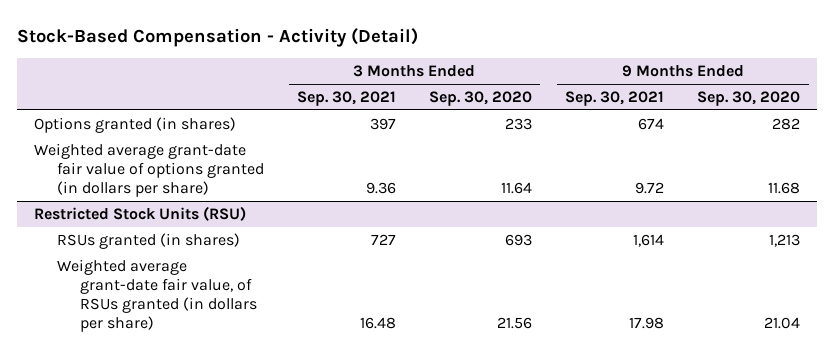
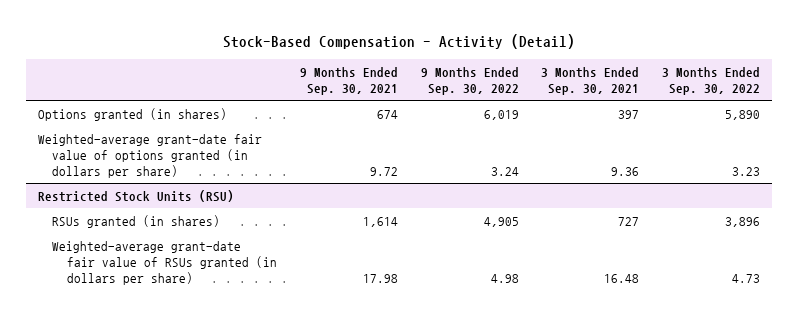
[429,91,533,107] Sep. 30, 2020 -> none
[697,91,801,107] Sep. 30, 2020 -> none
none -> [420,66,519,96] 9 Months Ended Sep. 30, 2022
none -> [662,66,761,96] 3 Months Ended Sep. 30, 2022
[33,143,264,197] Weighted average grant-date fair value of options granted (in dollars per share) -> [37,133,262,179] Weighted-average grant-date fair value of options granted (in dollars per share)
[56,259,257,332] Weighted average grant-date fair value, of RSUs granted (in dollars per share) -> [52,240,278,286] Weighted-average grant-date fair value of RSUs granted (in dollars per share)

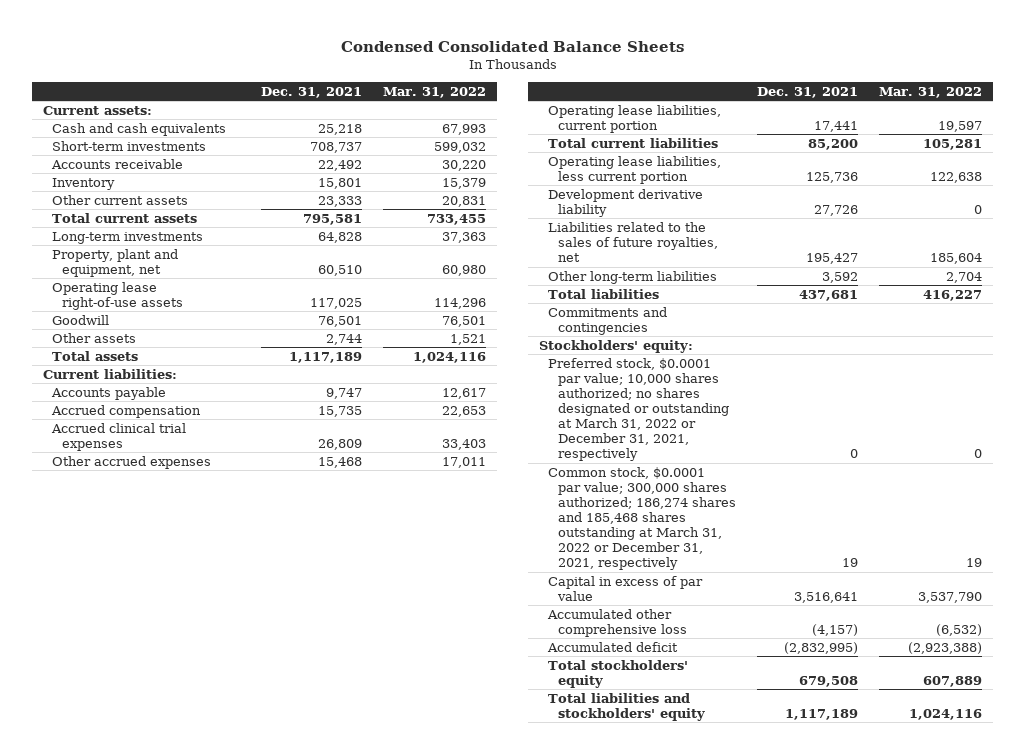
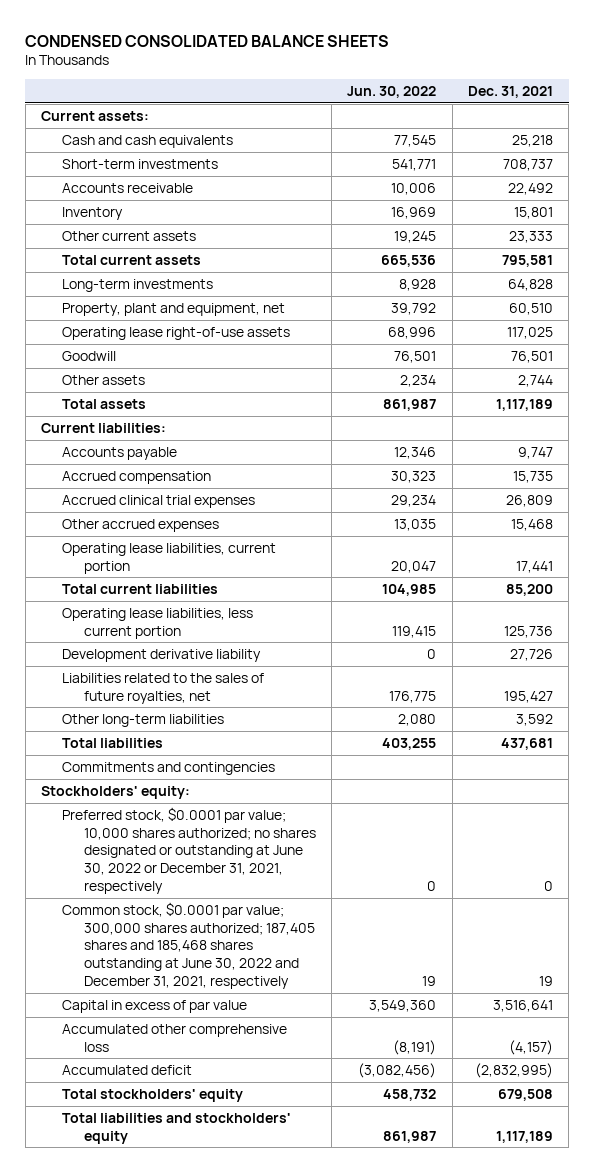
[340,41,684,53] Condensed Consolidated Balance Sheets -> [25,34,390,47] CONDENSED CONSOLIDATED BALANCE SHEETS
[383,86,487,98] Mar. 31, 2022 -> none
none -> [347,86,437,99] Jun. 30, 2022
[548,357,729,462] Preferred stock, $0.0001 par value; 10,000 shares authorized; no shares designated or outstanding at March 31, 2022 or December 31, 2021, respectively -> [62,806,316,894] Preferred stock, $0.0001 par value; 10,000 shares authorized; no shares designated or outstanding at June 30, 2022 or December 31, 2021, respectively
[548,466,736,571] Common stock, $0.0001 par value; 300,000 shares authorized; 186,274 shares and 185,468 shares outstanding at March 31, 2022 or December 31, 2021, respectively -> [62,901,315,989] Common stock, $0.0001 par value; 300,000 shares authorized; 187,405 shares and 185,468 shares outstanding at June 30, 2022 and December 31, 2021, respectively

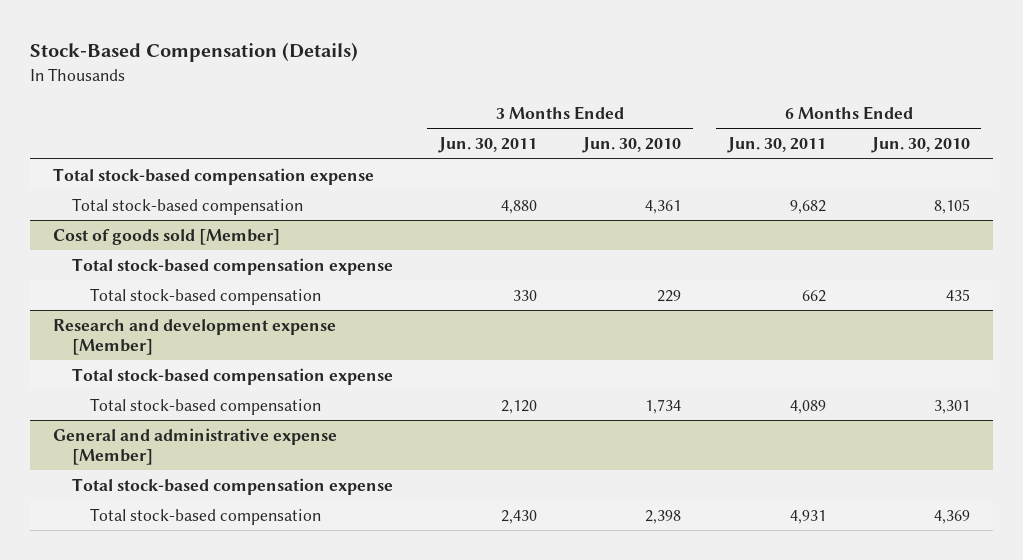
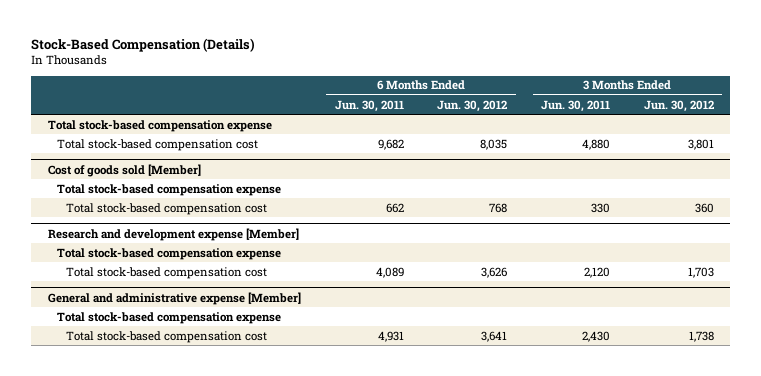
[582,137,682,154] Jun. 30, 2010 -> none
[870,137,970,154] Jun. 30, 2010 -> none
none -> [437,99,508,112] Jun. 30, 2012
none -> [643,99,714,112] Jun. 30, 2012
[71,197,303,215] Total stock-based compensation -> [56,138,258,151] Total stock-based compensation cost
[90,287,322,305] Total stock-based compensation -> [65,202,267,215] Total stock-based compensation cost
[90,397,322,415] Total stock-based compensation -> [65,266,267,279] Total stock-based compensation cost
[90,507,322,525] Total stock-based compensation -> [65,330,267,343] Total stock-based compensation cost

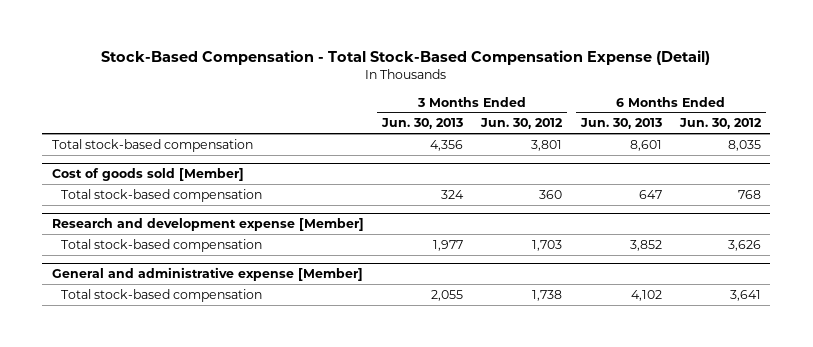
[30,37,255,52] Stock-Based Compensation (Details) -> [101,50,711,66] Stock-Based Compensation - Total Stock-Based Compensation Expense (Detail)
[334,99,404,112] Jun. 30, 2011 -> none
[540,99,610,112] Jun. 30, 2011 -> none
none -> [380,118,463,130] Jun. 30, 2013
none -> [579,118,662,130] Jun. 30, 2013
[47,119,272,132] Total stock-based compensation expense -> none
[56,138,258,151] Total stock-based compensation cost -> [51,138,253,152] Total stock-based compensation
[56,183,281,196] Total stock-based compensation expense -> none
[65,202,267,215] Total stock-based compensation cost -> [61,188,263,202] Total stock-based compensation
[56,247,281,260] Total stock-based compensation expense -> none
[65,266,267,279] Total stock-based compensation cost -> [61,238,263,252] Total stock-based compensation
[56,311,281,324] Total stock-based compensation expense -> none
[65,330,267,343] Total stock-based compensation cost -> [61,288,263,302] Total stock-based compensation

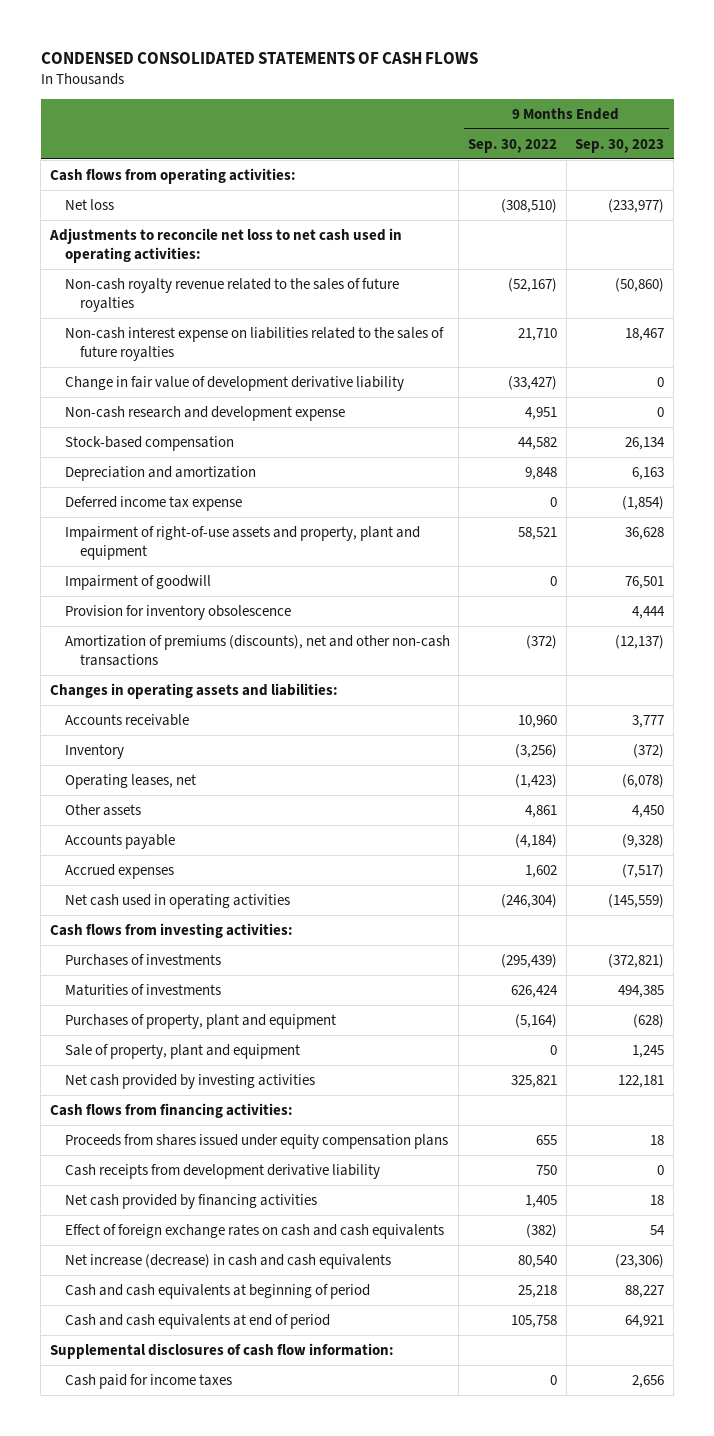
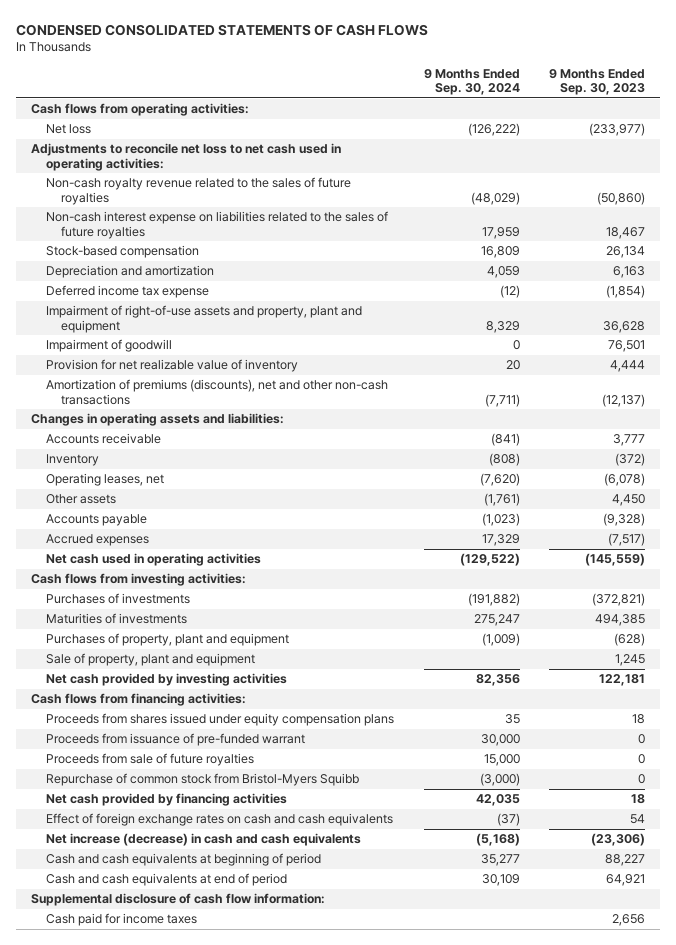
[468,138,558,153] Sep. 30, 2022 -> none
none -> [423,68,520,96] 9 Months Ended Sep. 30, 2024
[64,375,404,391] Change in fair value of development derivative liability -> none
[64,405,345,421] Non-cash research and development expense -> none
[64,604,291,620] Provision for inventory obsolescence -> [45,359,298,373] Provision for net realizable value of inventory
[64,1163,380,1179] Cash receipts from development derivative liability -> none
none -> [45,733,305,747] Proceeds from issuance of pre-funded warrant
none -> [45,753,254,767] Proceeds from sale of future royalties
none -> [45,773,359,787] Repurchase of common stock from Bristol-Myers Squibb
[49,1342,394,1359] Supplemental disclosures of cash flow information: -> [30,893,325,907] Supplemental disclosure of cash flow information:

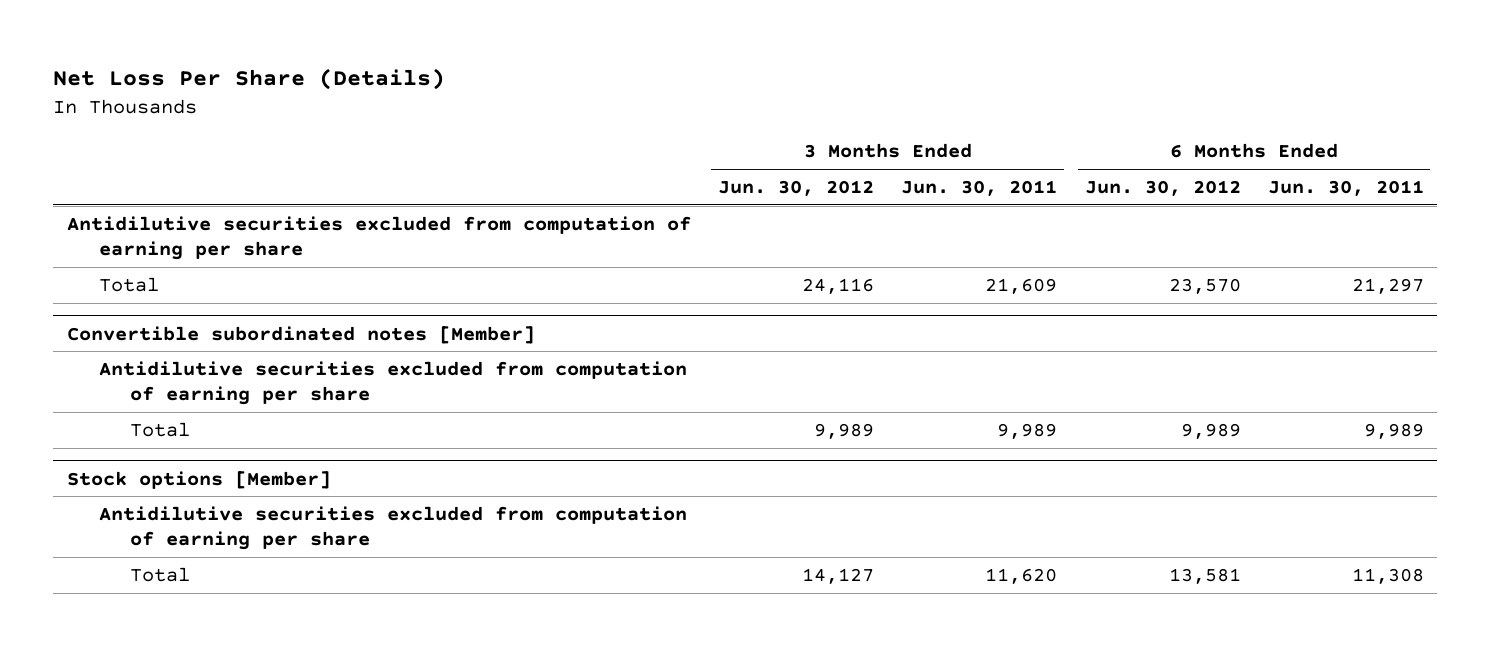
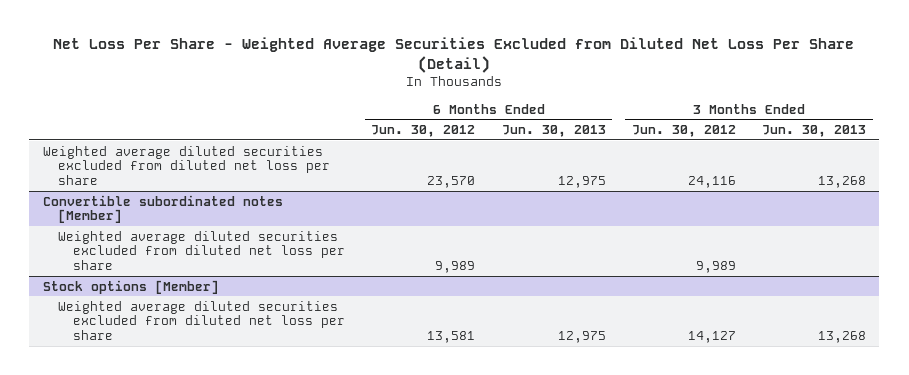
[53,68,446,91] Net Loss Per Share (Details) -> [53,37,855,74] Net Loss Per Share - Weighted Average Securities Excluded from Diluted Net Loss Per Share (Detail)
[901,179,1058,196] Jun. 30, 2011 -> none
[1267,179,1424,196] Jun. 30, 2011 -> none
none -> [501,124,606,137] Jun. 30, 2013
none -> [762,124,867,137] Jun. 30, 2013
[66,215,691,261] Antidilutive securities excluded from computation of earning per share -> none
[98,276,159,292] Total -> [42,145,330,186] Weighted average diluted securities excluded from diluted net loss per share
[98,360,687,406] Antidilutive securities excluded from computation of earning per share -> none
[130,421,191,437] Total -> [57,230,346,271] Weighted average diluted securities excluded from diluted net loss per share
[98,505,687,551] Antidilutive securities excluded from computation of earning per share -> none
[130,566,191,582] Total -> [57,300,346,341] Weighted average diluted securities excluded from diluted net loss per share

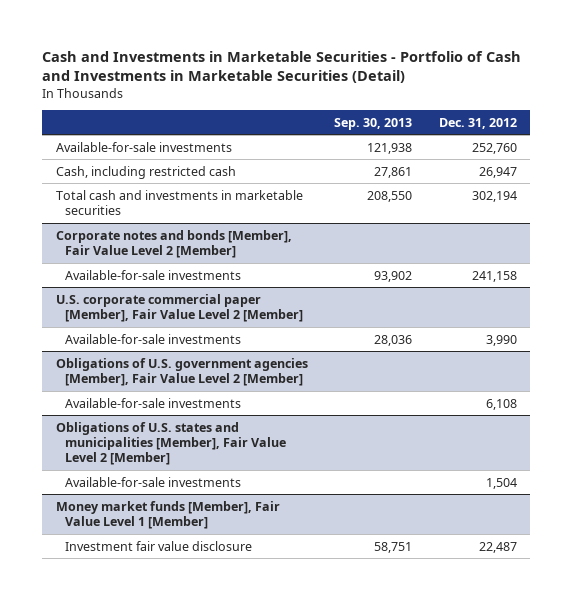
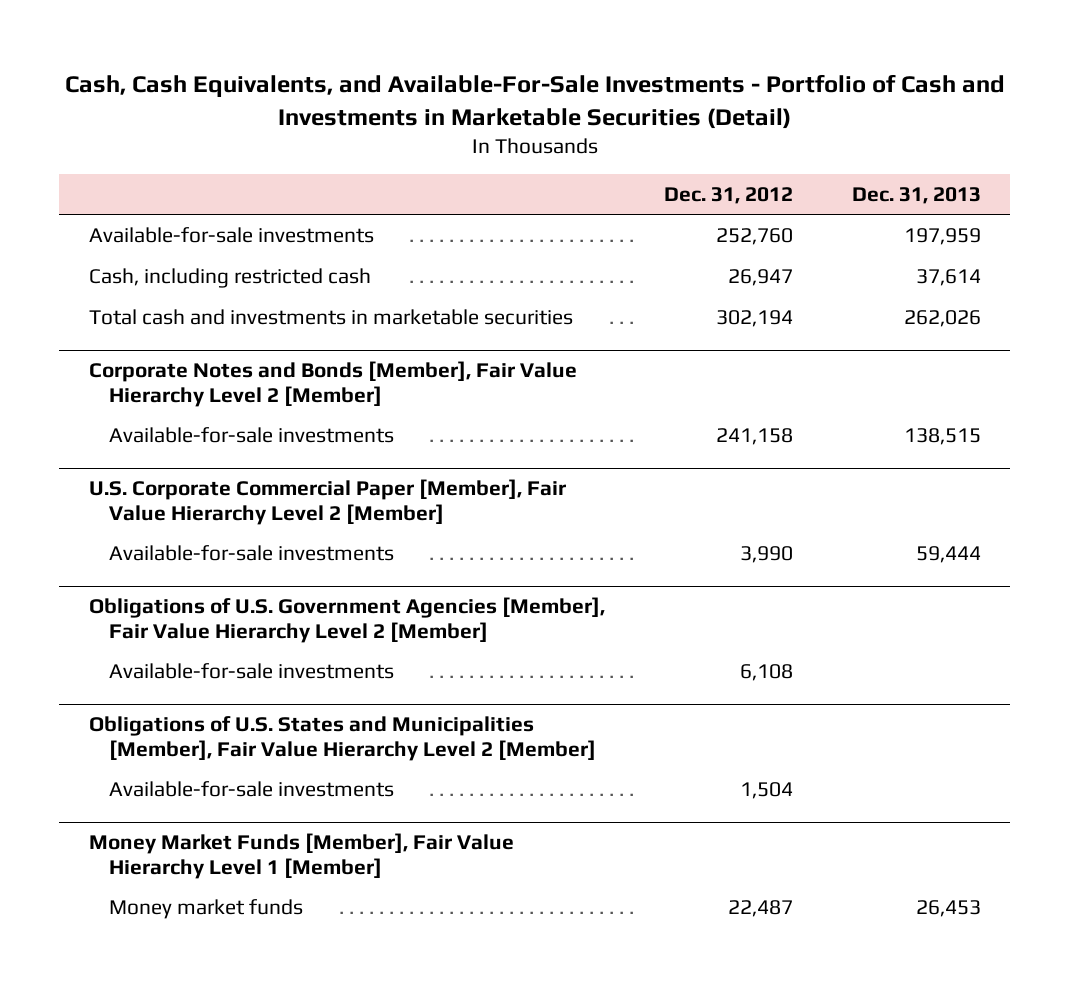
[42,50,522,83] Cash and Investments in Marketable Securities - Portfolio of Cash and Investments in Marketable Securities (Detail) -> [64,73,1005,129] Cash, Cash Equivalents, and Available-For-Sale Investments - Portfolio of Cash and Investments in Marketable Securities (Detail)
[334,117,413,130] Sep. 30, 2013 -> none
none -> [851,186,981,204] Dec. 31, 2013
[55,229,292,258] Corporate notes and bonds [Member], Fair Value Level 2 [Member] -> [88,361,577,407] Corporate Notes and Bonds [Member], Fair Value Hierarchy Level 2 [Member]
[55,293,304,322] U.S. corporate commercial paper [Member], Fair Value Level 2 [Member] -> [88,479,566,525] U.S. Corporate Commercial Paper [Member], Fair Value Hierarchy Level 2 [Member]
[55,357,308,386] Obligations of U.S. government agencies [Member], Fair Value Level 2 [Member] -> [88,597,605,643] Obligations of U.S. Government Agencies [Member], Fair Value Hierarchy Level 2 [Member]
[55,421,287,466] Obligations of U.S. states and municipalities [Member], Fair Value Level 2 [Member] -> [88,716,596,761] Obligations of U.S. States and Municipalities [Member], Fair Value Hierarchy Level 2 [Member]
[55,500,280,529] Money market funds [Member], Fair Value Level 1 [Member] -> [88,833,514,879] Money Market Funds [Member], Fair Value Hierarchy Level 1 [Member]
[65,540,253,551] Investment fair value disclosure -> [108,899,303,920] Money market funds

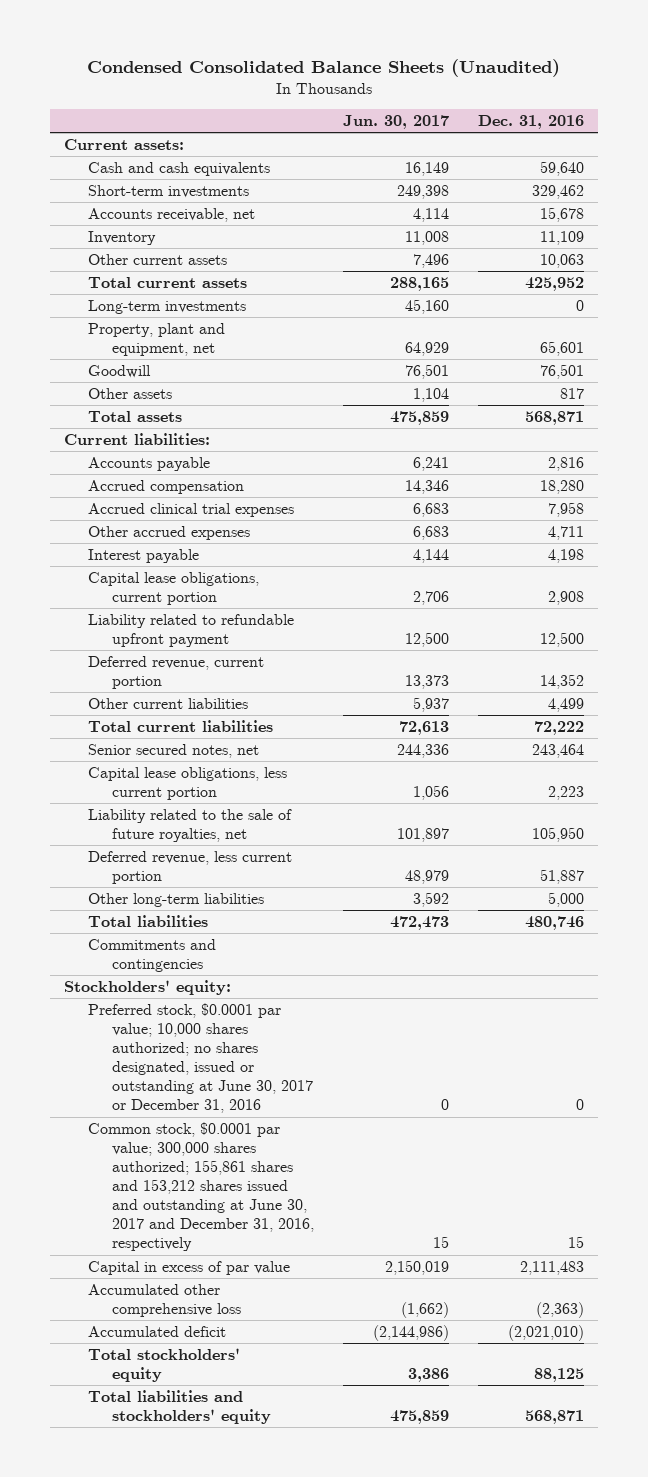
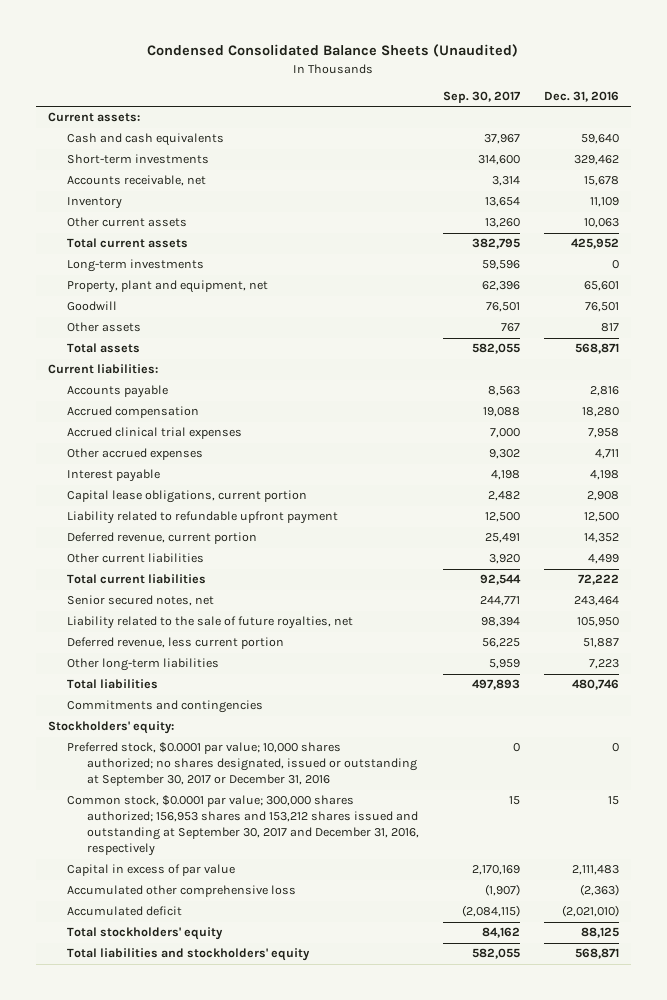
[342,115,449,130] Jun. 30, 2017 -> none
none -> [443,90,521,103] Sep. 30, 2017
[87,766,287,801] Capital lease obligations, less current portion -> none
[547,891,584,907] 5,000 -> [589,659,620,670] 7,223
[87,1002,313,1114] Preferred stock, $0.0001 par value; 10,000 shares authorized; no shares designated, issued or outstanding at June 30, 2017 or December 31, 2016 -> [67,742,418,787] Preferred stock, $0.0001 par value; 10,000 shares authorized; no shares designated, issued or outstanding at September 30, 2017 or December 31, 2016
[87,1121,314,1252] Common stock, $0.0001 par value; 300,000 shares authorized; 155,861 shares and 153,212 shares issued and outstanding at June 30, 2017 and December 31, 2016, respectively -> [67,795,420,857] Common stock, $0.0001 par value; 300,000 shares authorized; 156,953 shares and 153,212 shares issued and outstanding at September 30, 2017 and December 31, 2016, respectively

